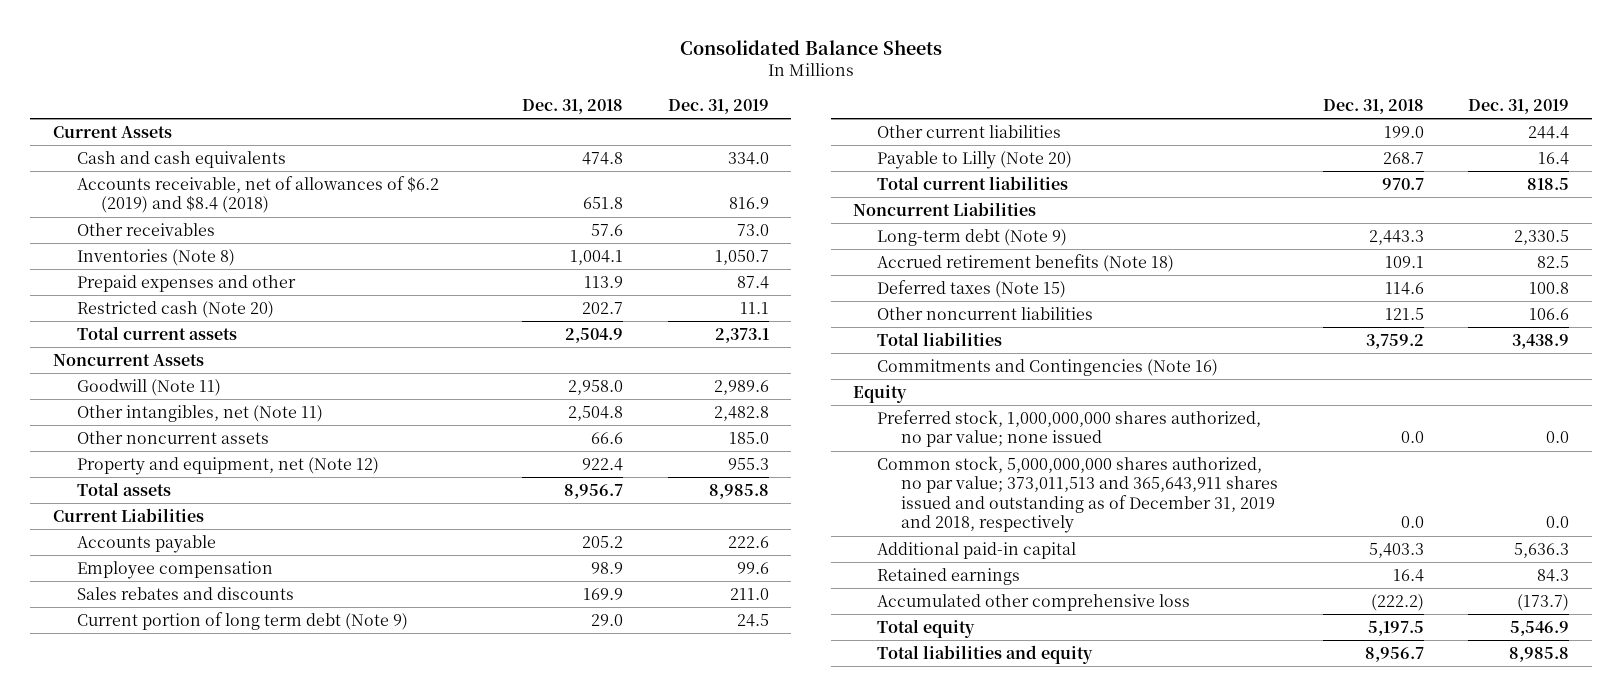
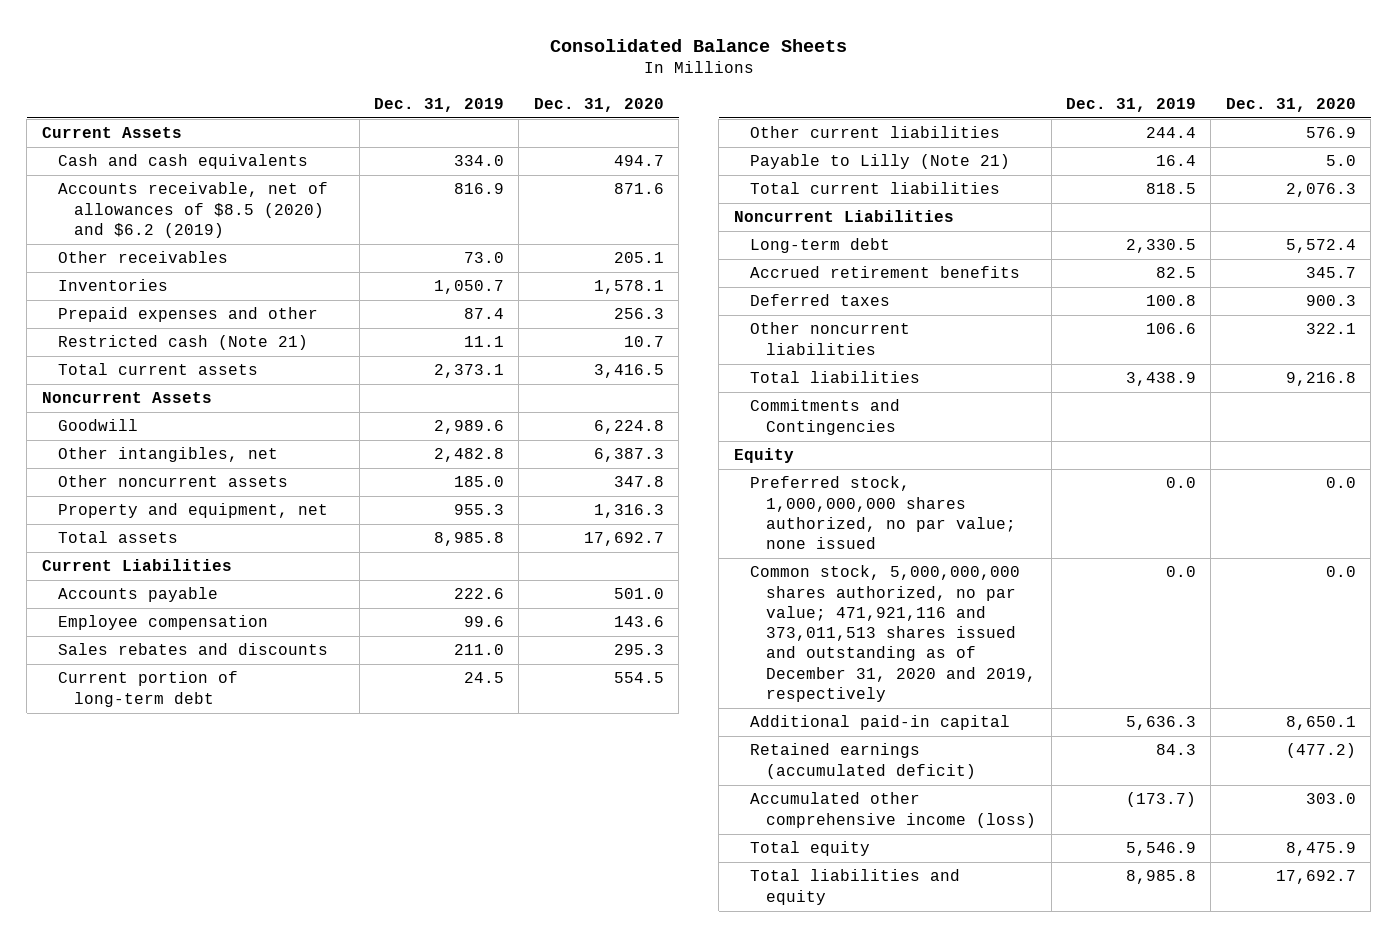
[522,99,624,115] Dec. 31, 2018 -> none
none -> [533,97,664,112] Dec. 31, 2020
[76,175,439,214] Accounts receivable, net of allowances of $6.2 (2019) and $8.4 (2018) -> [57,182,328,238] Accounts receivable, net of allowances of $8.5 (2020) and $6.2 (2019)
[76,248,235,266] Inventories (Note 8) -> [57,279,168,292] Inventories
[76,300,274,318] Restricted cash (Note 20) -> [57,335,308,351] Restricted cash (Note 21)
[76,378,221,396] Goodwill (Note 11) -> [57,419,138,432] Goodwill
[76,404,323,422] Other intangibles, net (Note 11) -> [57,447,278,463] Other intangibles, net
[76,456,379,475] Property and equipment, net (Note 12) -> [57,503,328,519] Property and equipment, net
[76,611,408,630] Current portion of long term debt (Note 9) -> [57,671,238,707] Current portion of long-term debt
[877,150,1073,169] Payable to Lilly (Note 20) -> [749,154,1010,170] Payable to Lilly (Note 21)
[877,228,1068,246] Long-term debt (Note 9) -> [749,238,890,254] Long-term debt
[877,253,1175,272] Accrued retirement benefits (Note 18) -> [749,266,1020,279] Accrued retirement benefits
[877,279,1067,298] Deferred taxes (Note 15) -> [749,294,890,307] Deferred taxes
[877,358,1219,376] Commitments and Contingencies (Note 16) -> [749,399,900,435] Commitments and Contingencies
[877,455,1279,534] Common stock, 5,000,000,000 shares authorized, no par value; 373,011,513 and 365,643,911 shares issued and outstanding as of December 31, 2019 and 2018, respectively -> [749,565,1037,702] Common stock, 5,000,000,000 shares authorized, no par value; 471,921,116 and 373,011,513 shares issued and outstanding as of December 31, 2020 and 2019, respectively
[877,567,1021,585] Retained earnings -> [749,743,977,779] Retained earnings (accumulated deficit)
[877,593,1191,611] Accumulated other comprehensive loss -> [749,792,1037,828] Accumulated other comprehensive income (loss)

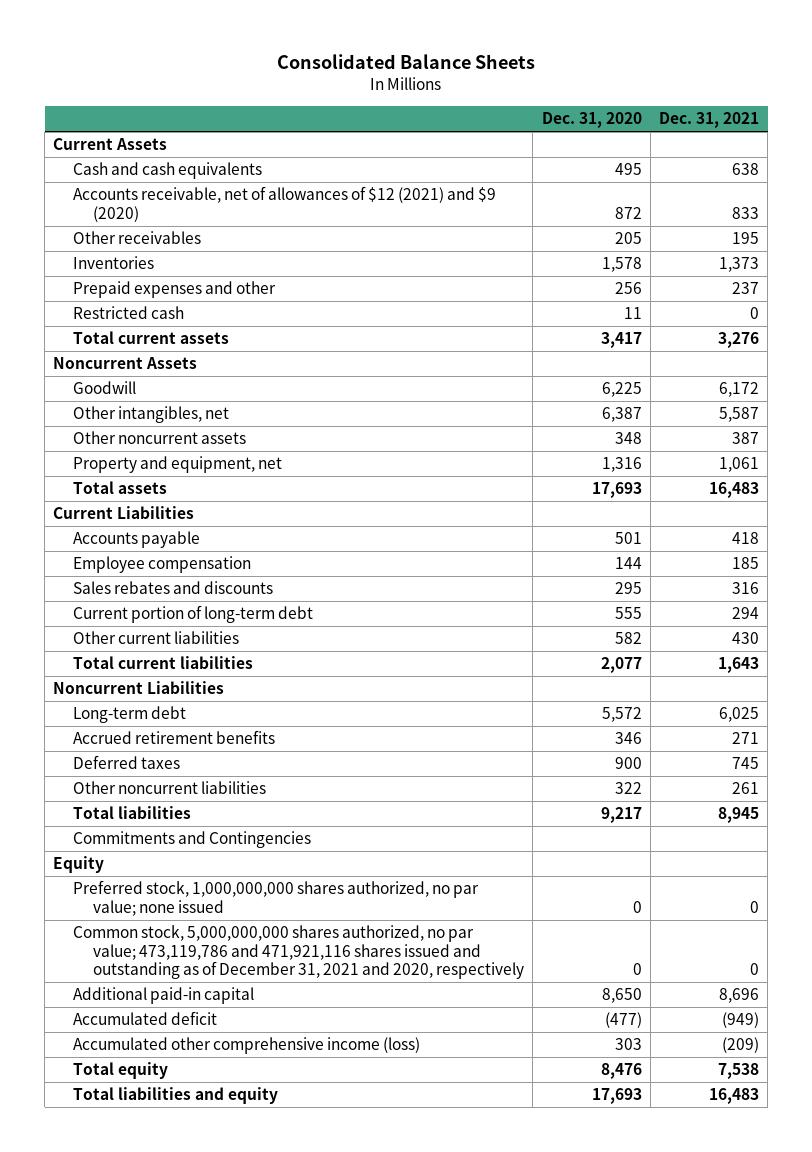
[374,97,505,112] Dec. 31, 2019 -> none
none -> [658,112,759,129] Dec. 31, 2021
[613,155,664,167] 494.7 -> [614,163,642,176] 495
[57,182,328,238] Accounts receivable, net of allowances of $8.5 (2020) and $6.2 (2019) -> [73,186,497,222] Accounts receivable, net of allowances of $12 (2021) and $9 (2020)
[613,183,664,195] 871.6 -> [614,206,642,219] 872
[613,252,664,264] 205.1 -> [614,232,642,245] 205
[593,280,664,295] 1,578.1 -> [601,257,642,273] 1,578
[613,308,664,320] 256.3 -> [614,282,642,295] 256
[57,335,308,351] Restricted cash (Note 21) -> [73,306,185,320] Restricted cash
[623,336,664,348] 10.7 -> [623,307,642,320] 11
[593,364,664,379] 3,416.5 -> [600,332,642,349] 3,417
[593,420,664,435] 6,224.8 -> [601,382,642,398] 6,225
[593,448,664,463] 6,387.3 -> [601,407,642,423] 6,387
[613,476,664,488] 347.8 -> [614,432,642,445] 348
[593,504,664,519] 1,316.3 -> [601,457,642,473] 1,316
[583,532,664,547] 17,692.7 -> [591,482,642,499] 17,693
[749,154,1010,170] Payable to Lilly (Note 21) -> none
[613,588,664,600] 501.0 -> [614,532,642,545] 501
[613,616,664,628] 143.6 -> [614,557,642,570] 144
[613,644,664,656] 295.3 -> [614,582,642,595] 295
[613,672,664,684] 554.5 -> [614,607,642,620] 555
[1305,127,1356,139] 576.9 -> [614,632,642,645] 582
[1285,183,1356,198] 2,076.3 -> [600,657,642,674] 2,077
[1285,239,1356,254] 5,572.4 -> [601,707,642,723] 5,572
[1305,267,1356,279] 345.7 -> [614,732,642,745] 346
[1305,295,1356,307] 900.3 -> [614,757,642,770] 900
[1305,323,1356,335] 322.1 -> [614,782,642,795] 322
[1285,372,1356,387] 9,216.8 -> [600,807,642,824] 9,217
[1325,477,1356,489] 0.0 -> [632,900,642,913] 0
[749,565,1037,702] Common stock, 5,000,000,000 shares authorized, no par value; 471,921,116 and 373,011,513 shares issued and outstanding as of December 31, 2020 and 2019, respectively -> [73,925,525,980] Common stock, 5,000,000,000 shares authorized, no par value; 473,119,786 and 471,921,116 shares issued and outstanding as of December 31, 2021 and 2020, respectively
[1325,566,1356,578] 0.0 -> [632,963,642,976] 0
[1285,716,1356,731] 8,650.1 -> [601,988,642,1004] 8,650
[749,743,977,779] Retained earnings (accumulated deficit) -> [73,1011,218,1026] Accumulated deficit
[1285,743,1356,759] (477.2) -> [604,1012,642,1029] (477)
[1305,793,1356,805] 303.0 -> [614,1038,642,1051] 303
[1285,842,1356,857] 8,475.9 -> [600,1063,642,1080] 8,476
[1275,870,1356,885] 17,692.7 -> [591,1088,642,1105] 17,693

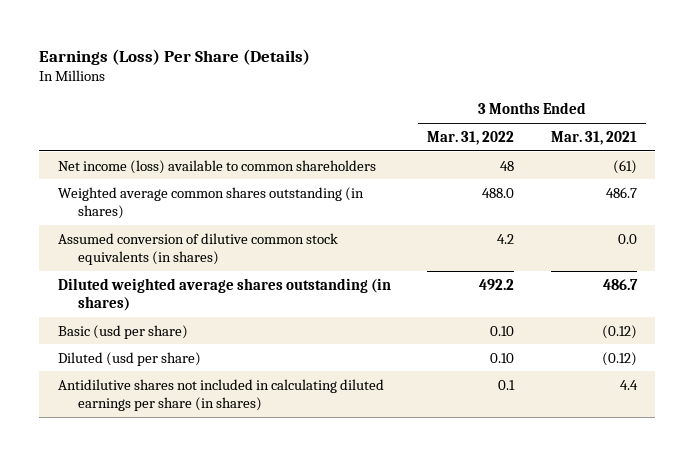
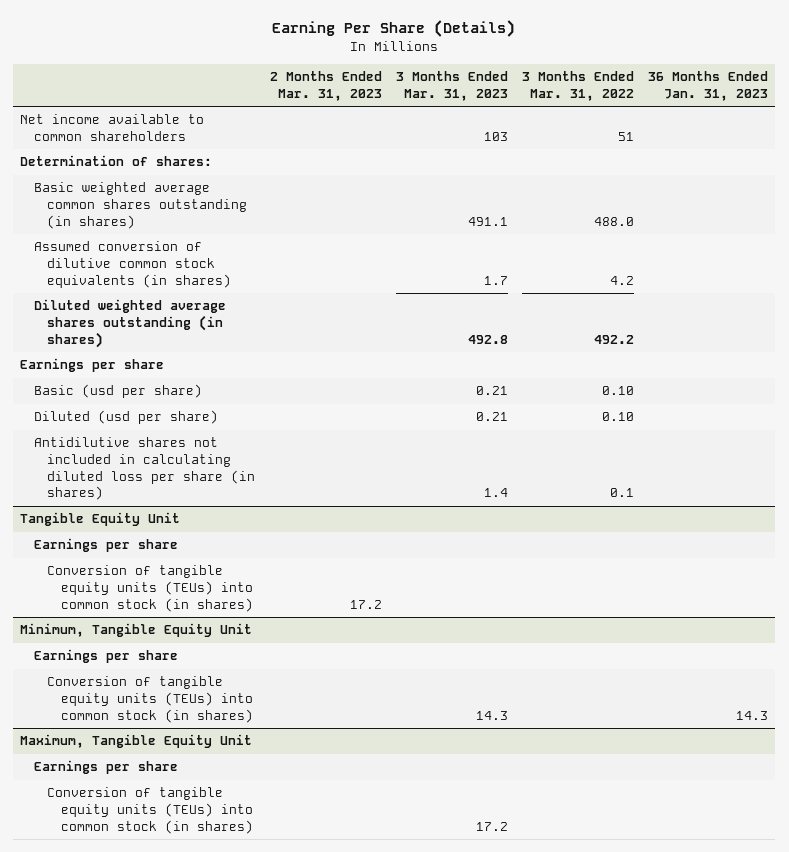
[39,48,311,65] Earnings (Loss) Per Share (Details) -> [272,20,516,38] Earning Per Share (Details)
[550,130,637,145] Mar. 31, 2021 -> none
none -> [269,71,382,101] 2 Months Ended Mar. 31, 2023
none -> [395,71,508,101] 3 Months Ended Mar. 31, 2023
none -> [648,71,769,101] 36 Months Ended Jan. 31, 2023
[57,159,376,174] Net income (loss) available to common shareholders -> [20,114,205,142] Net income available to common shareholders
[500,160,515,171] 48 -> [618,132,635,142] 51
none -> [20,155,213,167] Determination of shares:
[57,186,364,220] Weighted average common shares outstanding (in shares) -> [33,182,248,229] Basic weighted average common shares outstanding (in shares)
none -> [20,358,165,373] Earnings per share
[57,378,384,412] Antidilutive shares not included in calculating diluted earnings per share (in shares) -> [33,437,256,501] Antidilutive shares not included in calculating diluted loss per share (in shares)
none -> [20,512,181,527] Tangible Equity Unit
none -> [33,538,178,553] Earnings per share
none -> [47,565,253,612] Conversion of tangible equity units (TEUs) into common stock (in shares)
none -> [20,623,253,638] Minimum, Tangible Equity Unit
none -> [33,649,178,664] Earnings per share
none -> [47,676,253,723] Conversion of tangible equity units (TEUs) into common stock (in shares)
none -> [20,734,253,749] Maximum, Tangible Equity Unit
none -> [33,760,178,775] Earnings per share
none -> [47,787,253,834] Conversion of tangible equity units (TEUs) into common stock (in shares)

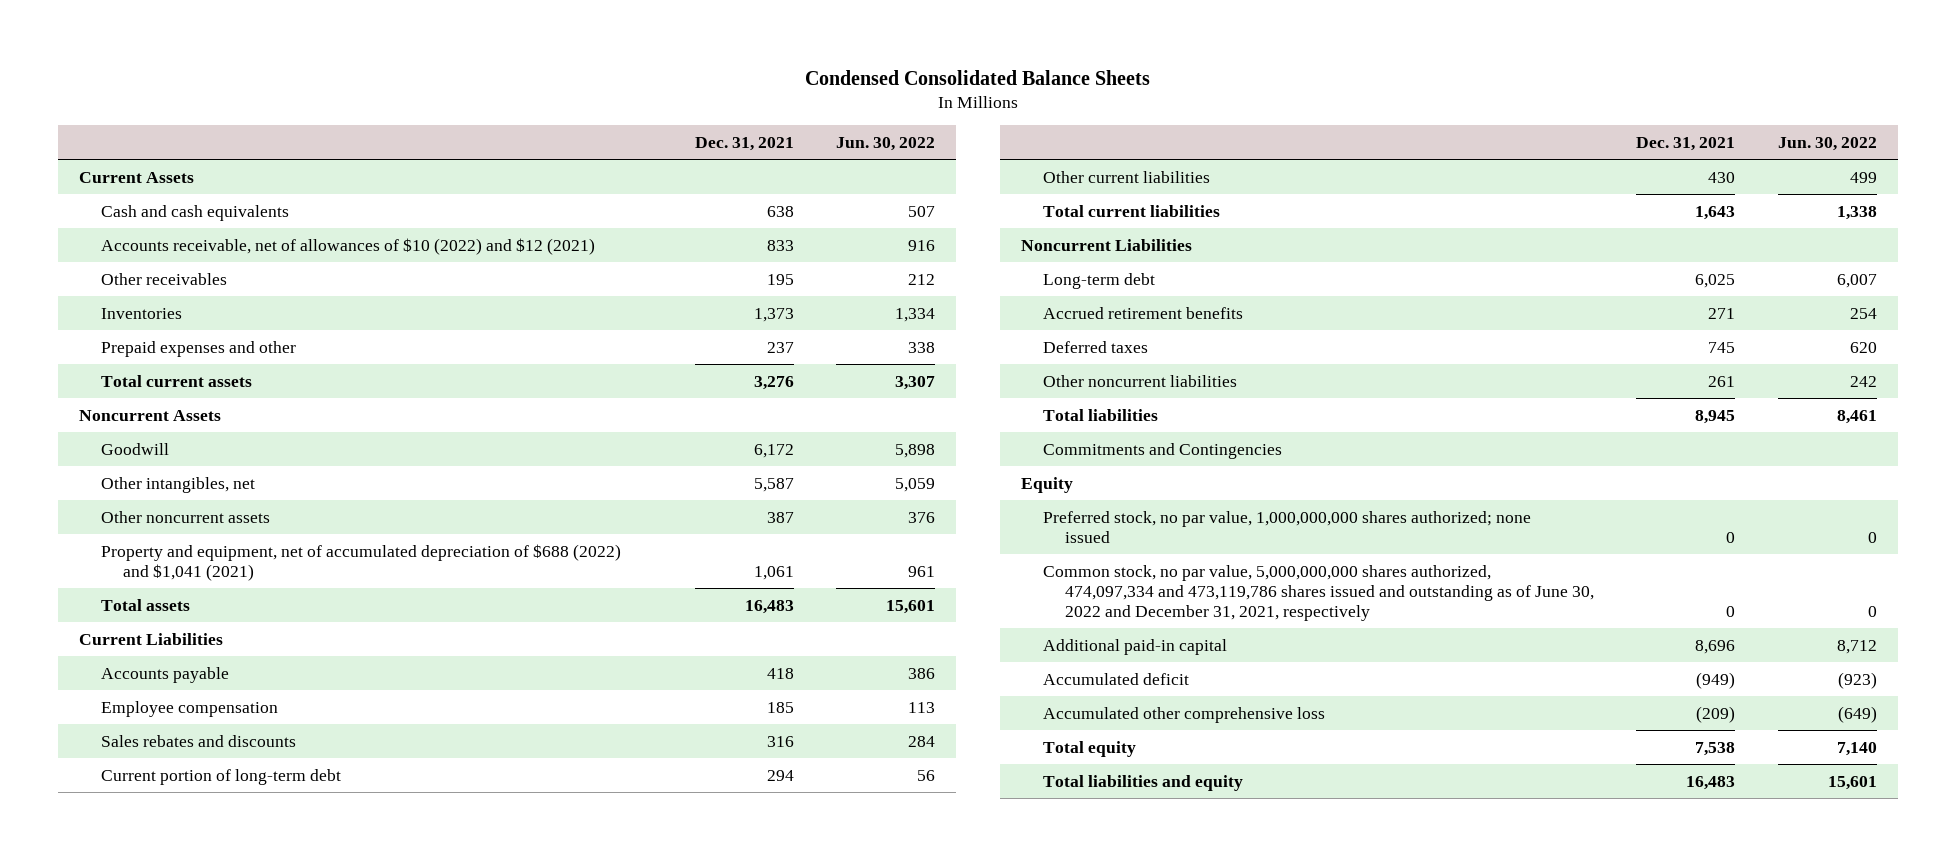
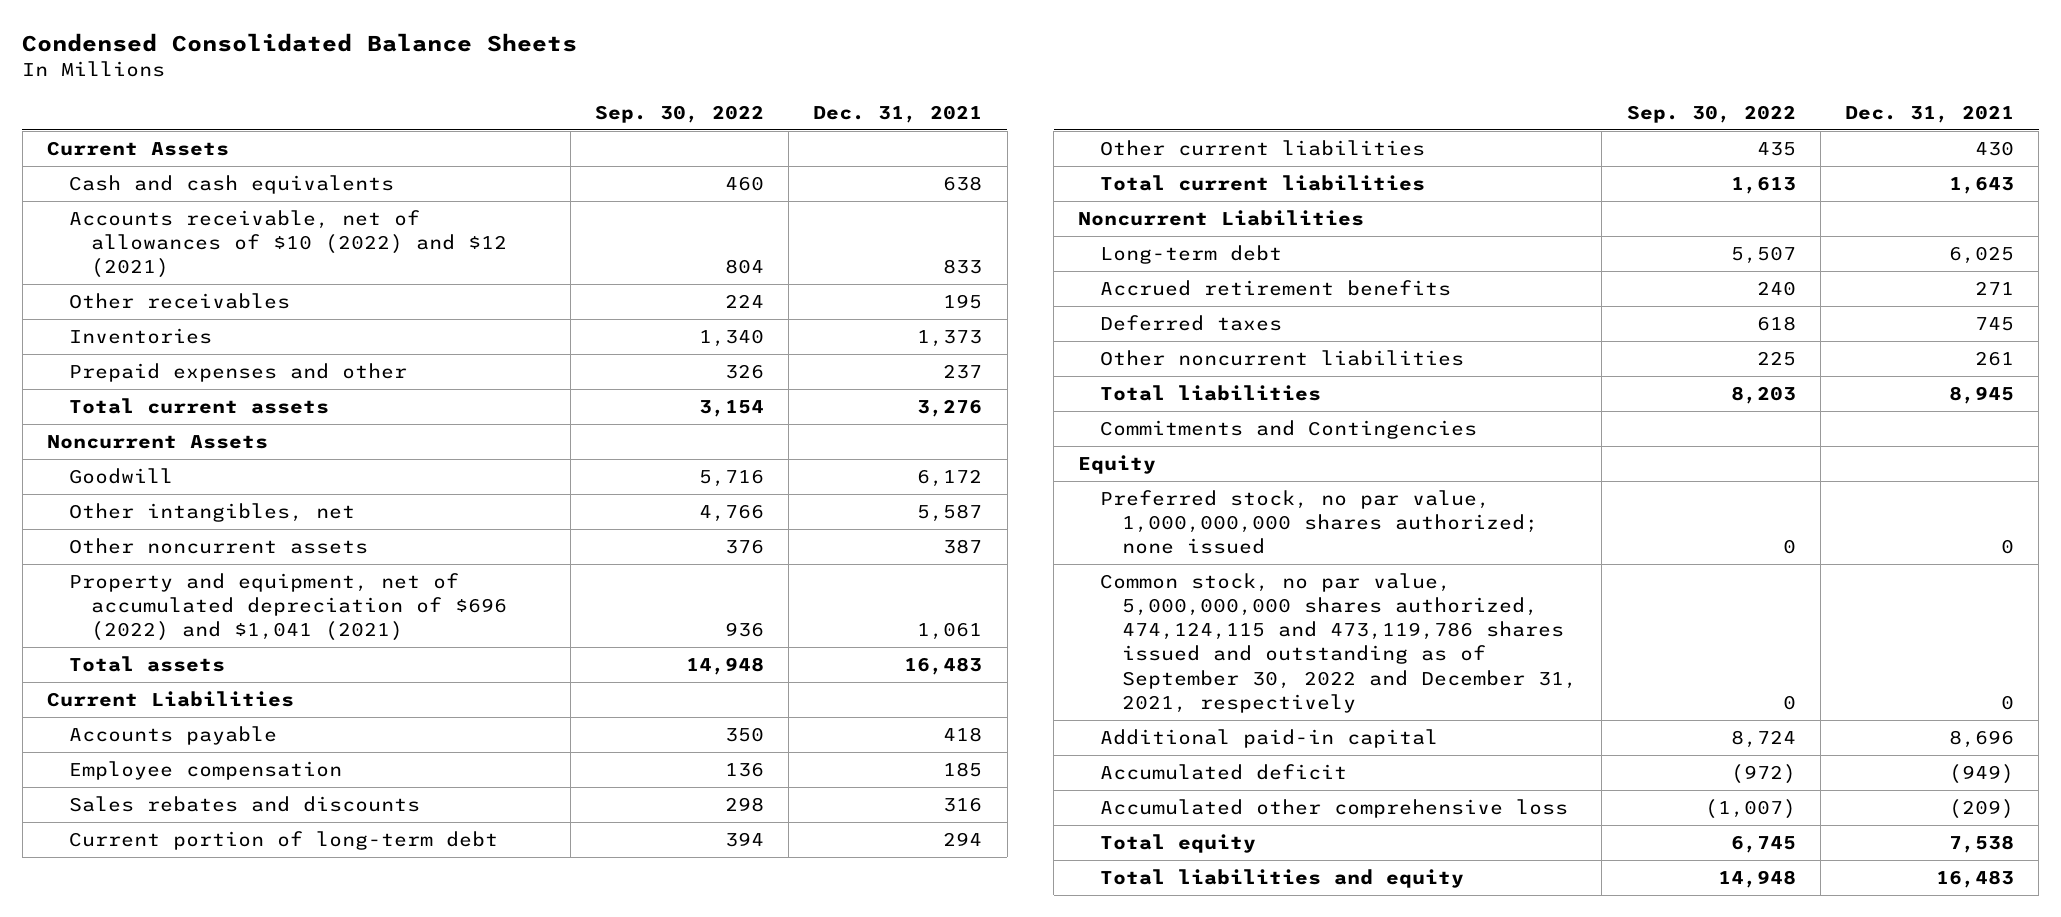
[836,136,936,151] Jun. 30, 2022 -> none
none -> [594,104,764,123] Sep. 30, 2022
[101,543,622,581] Property and equipment, net of accumulated depreciation of $688 (2022) and $1,041 (2021) -> [68,573,507,642] Property and equipment, net of accumulated depreciation of $696 (2022) and $1,041 (2021)
[1042,564,1594,621] Common stock, no par value, 5,000,000,000 shares authorized, 474,097,334 and 473,119,786 shares issued and outstanding as of June 30, 2022 and December 31, 2021, respectively -> [1100,573,1578,713] Common stock, no par value, 5,000,000,000 shares authorized, 474,124,115 and 473,119,786 shares issued and outstanding as of September 30, 2022 and December 31, 2021, respectively

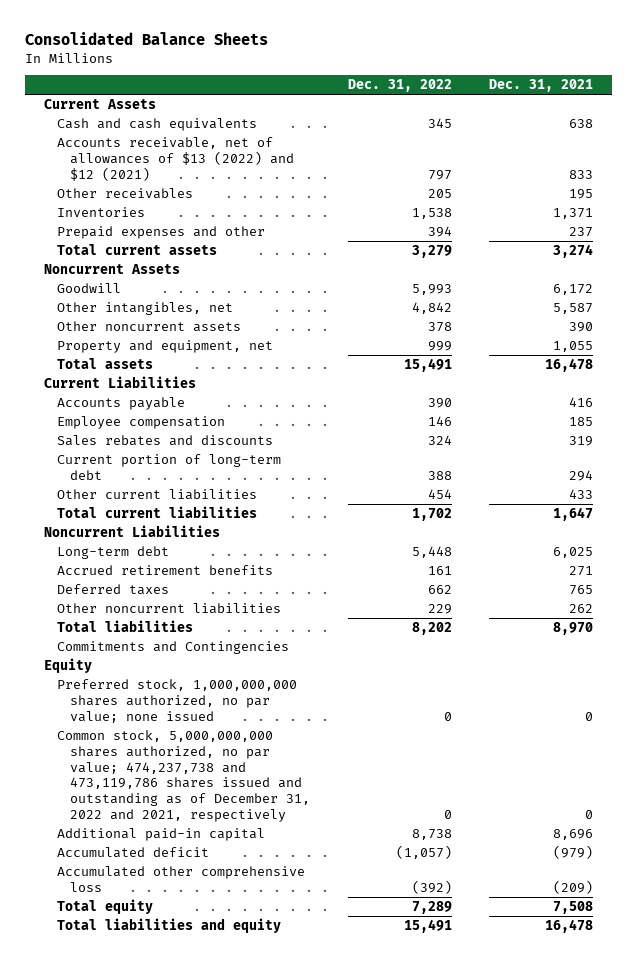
[22,32,578,52] Condensed Consolidated Balance Sheets -> [25,32,269,46] Consolidated Balance Sheets
[594,104,764,123] Sep. 30, 2022 -> none
none -> [347,79,452,93] Dec. 31, 2022
[68,210,507,279] Accounts receivable, net of allowances of $10 (2022) and $12 (2021) -> [57,137,295,181] Accounts receivable, net of allowances of $13 (2022) and $12 (2021)
[917,330,983,348] 1,373 -> [553,208,594,220] 1,371
[917,399,983,418] 3,276 -> [553,244,594,259] 3,274
[943,539,983,555] 387 -> [569,322,594,333] 390
[68,573,507,642] Property and equipment, net of accumulated depreciation of $696 (2022) and $1,041 (2021) -> [57,340,274,354] Property and equipment, net
[917,622,983,641] 1,061 -> [553,341,594,353] 1,055
[904,657,983,676] 16,483 -> [545,358,594,373] 16,478
[943,727,983,743] 418 -> [569,397,594,408] 416
[943,797,983,813] 316 -> [569,436,594,447] 319
[1975,141,2015,157] 430 -> [569,489,594,500] 433
[1949,176,2015,195] 1,643 -> [553,507,594,522] 1,647
[1975,317,2015,332] 745 -> [569,585,594,596] 765
[1975,351,2015,367] 261 -> [569,604,594,614] 262
[1949,386,2015,405] 8,945 -> [553,622,594,636] 8,970
[1100,490,1539,555] Preferred stock, no par value, 1,000,000,000 shares authorized; none issued -> [57,679,298,723] Preferred stock, 1,000,000,000 shares authorized, no par value; none issued
[1100,573,1578,713] Common stock, no par value, 5,000,000,000 shares authorized, 474,124,115 and 473,119,786 shares issued and outstanding as of September 30, 2022 and December 31, 2021, respectively -> [57,730,311,823] Common stock, 5,000,000,000 shares authorized, no par value; 474,237,738 and 473,119,786 shares issued and outstanding as of December 31, 2022 and 2021, respectively
[1949,764,2015,785] (949) -> [553,845,594,860] (979)
[1949,835,2015,854] 7,538 -> [553,901,594,915] 7,508
[1936,870,2015,889] 16,483 -> [545,919,594,934] 16,478

